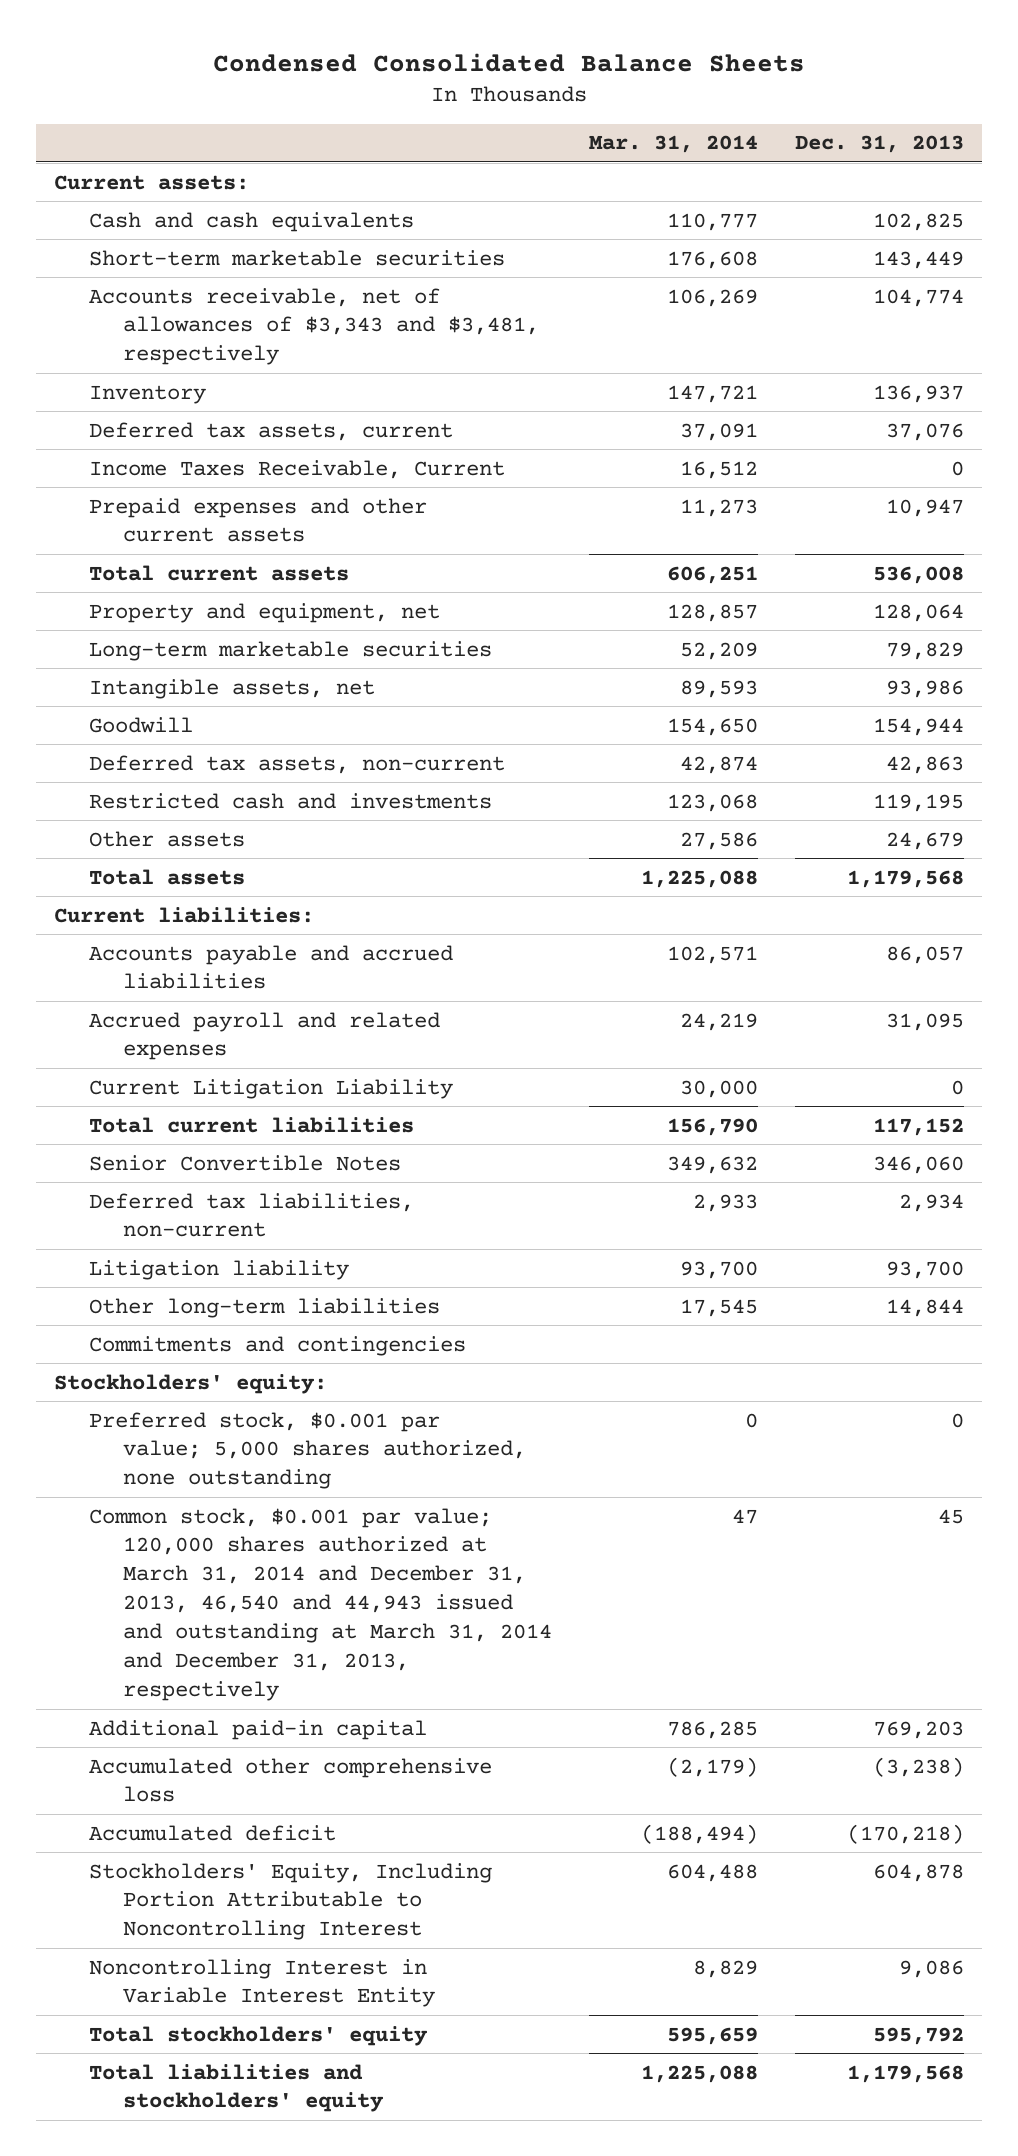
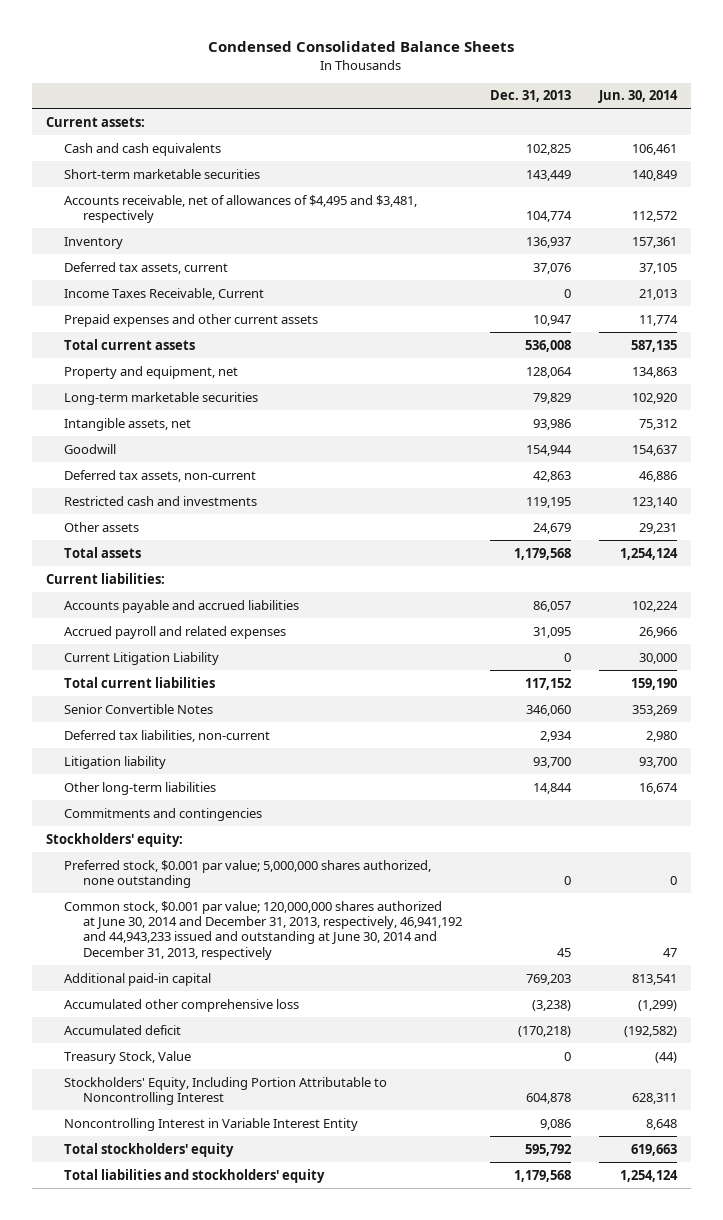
[588,135,758,154] Mar. 31, 2014 -> none
none -> [597,90,678,104] Jun. 30, 2014
[88,287,540,366] Accounts receivable, net of allowances of $3,343 and $3,481, respectively -> [64,194,418,224] Accounts receivable, net of allowances of $4,495 and $3,481, respectively
[88,1411,527,1490] Preferred stock, $0.001 par value; 5,000 shares authorized, none outstanding -> [64,859,432,889] Preferred stock, $0.001 par value; 5,000,000 shares authorized, none outstanding
[88,1507,553,1702] Common stock, $0.001 par value; 120,000 shares authorized at March 31, 2014 and December 31, 2013, 46,540 and 44,943 issued and outstanding at March 31, 2014 and December 31, 2013, respectively -> [64,900,462,960] Common stock, $0.001 par value; 120,000,000 shares authorized at June 30, 2014 and December 31, 2013, respectively, 46,941,192 and 44,943,233 issued and outstanding at June 30, 2014 and December 31, 2013, respectively
none -> [64,1050,192,1064] Treasury Stock, Value

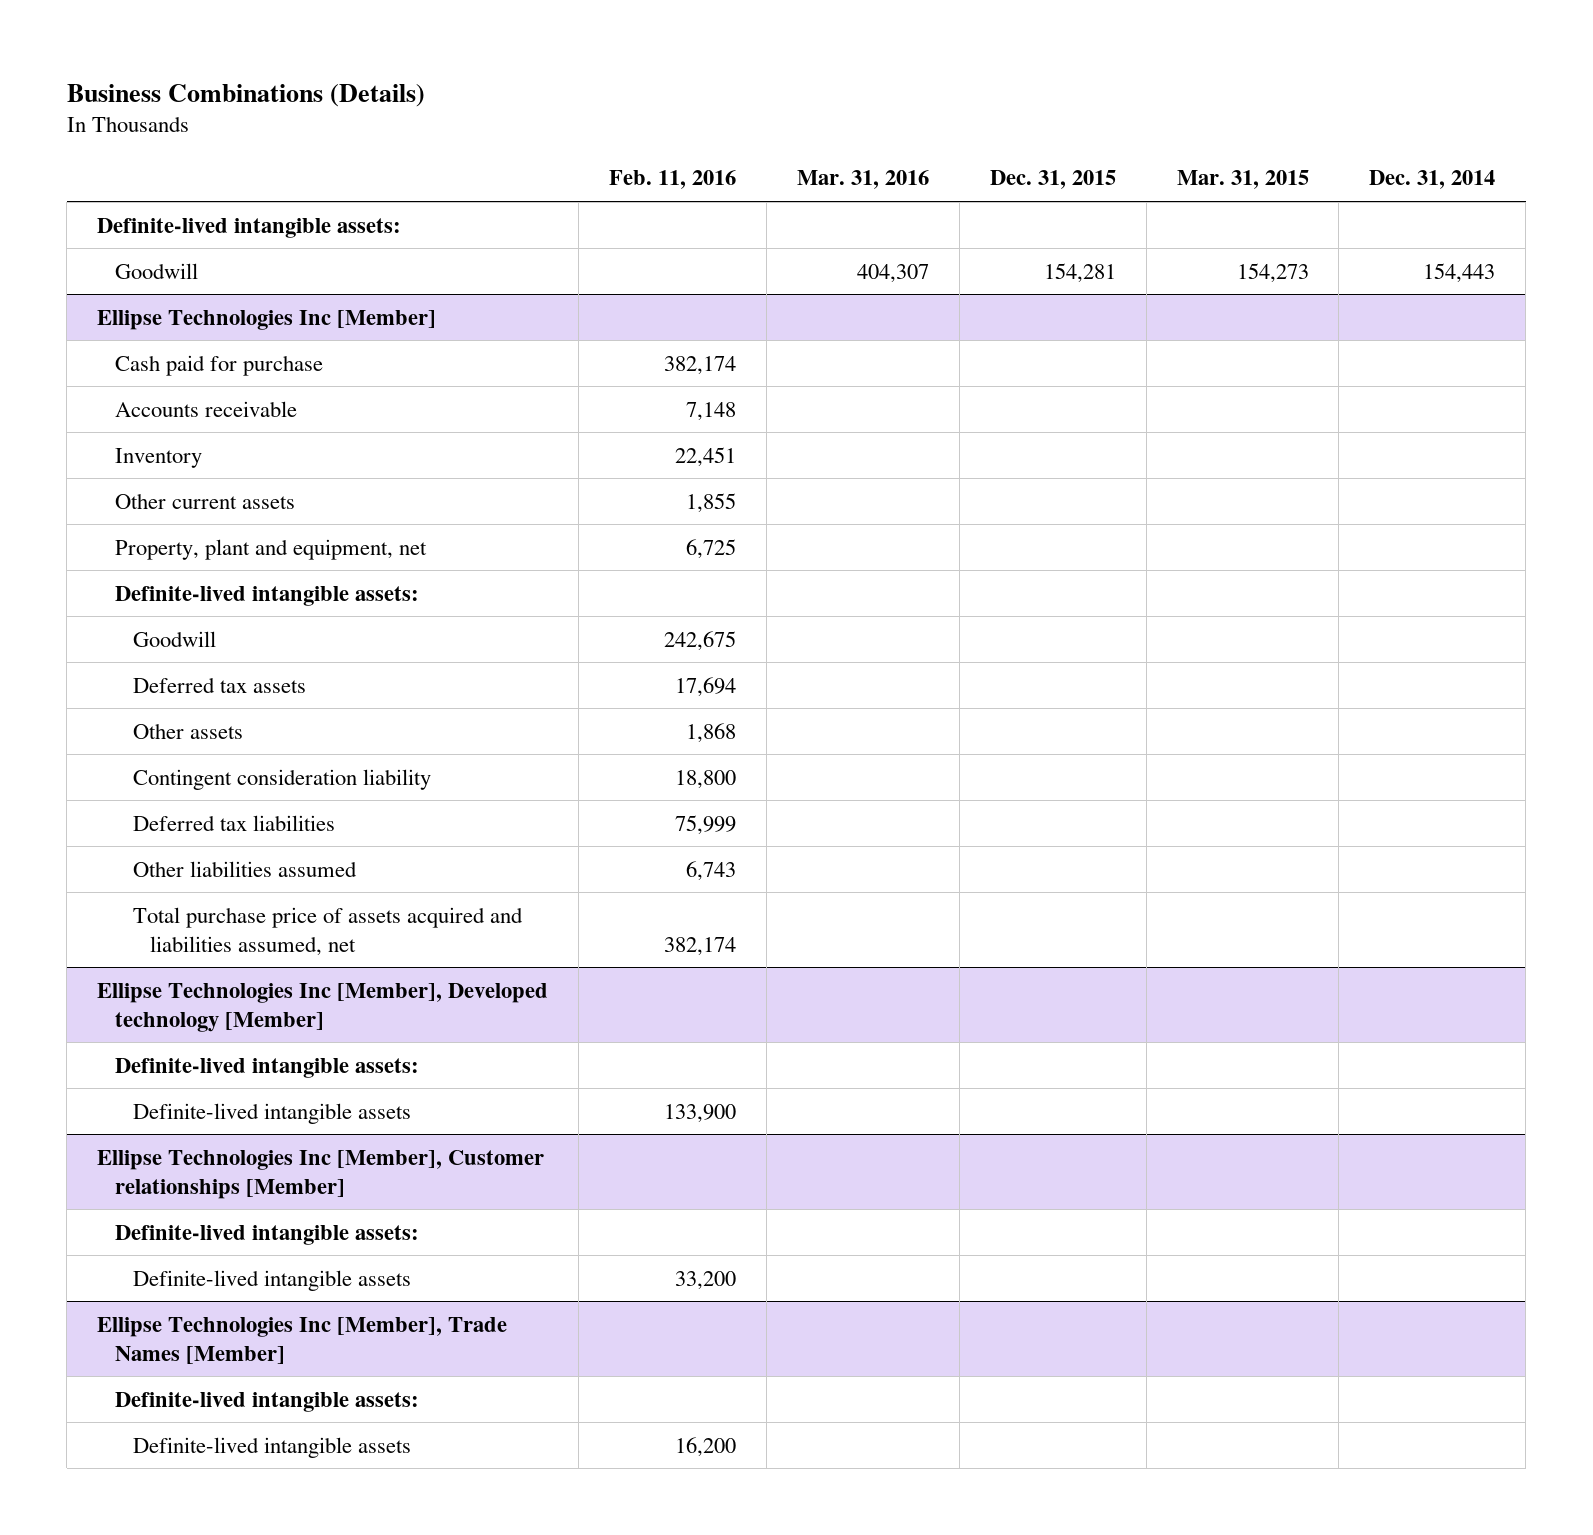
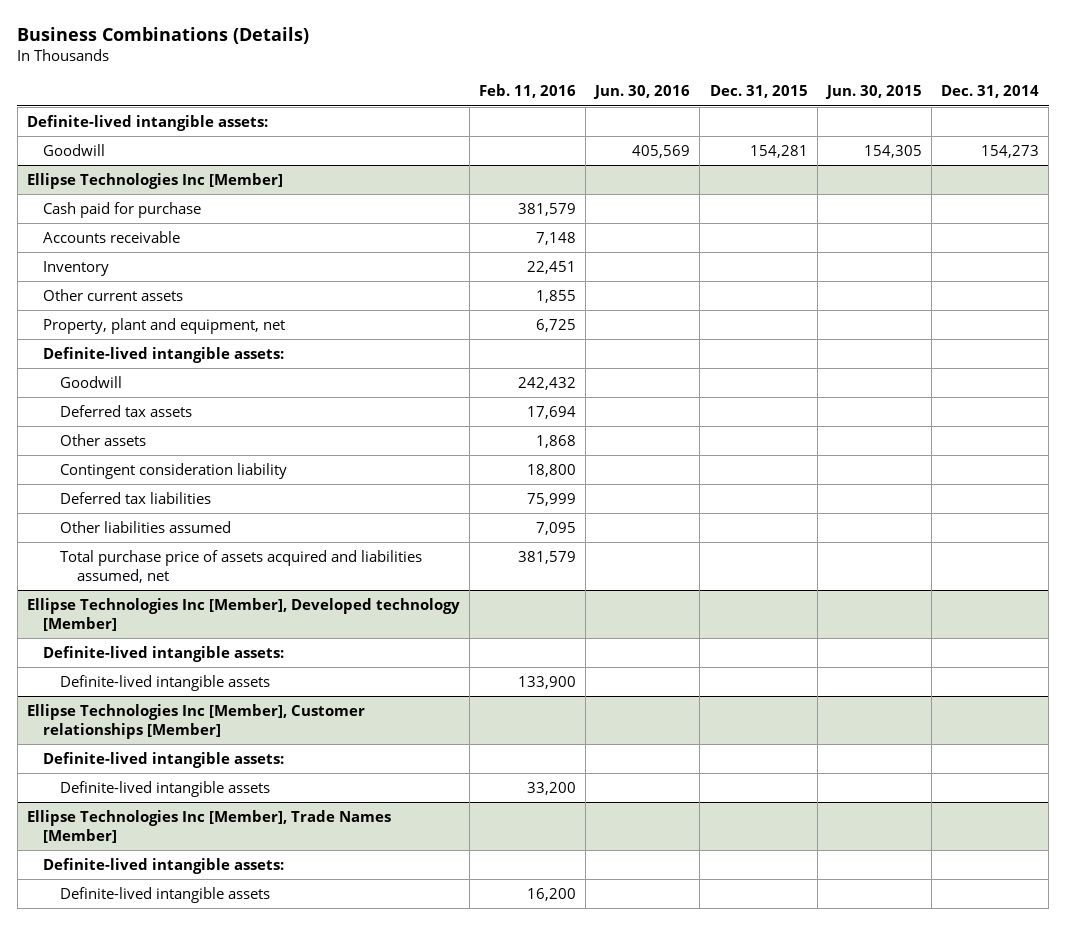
[796,170,929,190] Mar. 31, 2016 -> none
[1176,170,1309,190] Mar. 31, 2015 -> none
none -> [593,85,691,100] Jun. 30, 2016
none -> [824,85,922,100] Jun. 30, 2015
[1423,262,1496,283] 154,443 -> [980,145,1039,159] 154,273
[664,355,737,375] 382,174 -> [518,203,577,217] 381,579
[664,630,737,651] 242,675 -> [518,377,577,391] 242,432
[686,860,737,881] 6,743 -> [536,522,577,536] 7,095
[664,936,737,956] 382,174 -> [518,551,577,565] 381,579

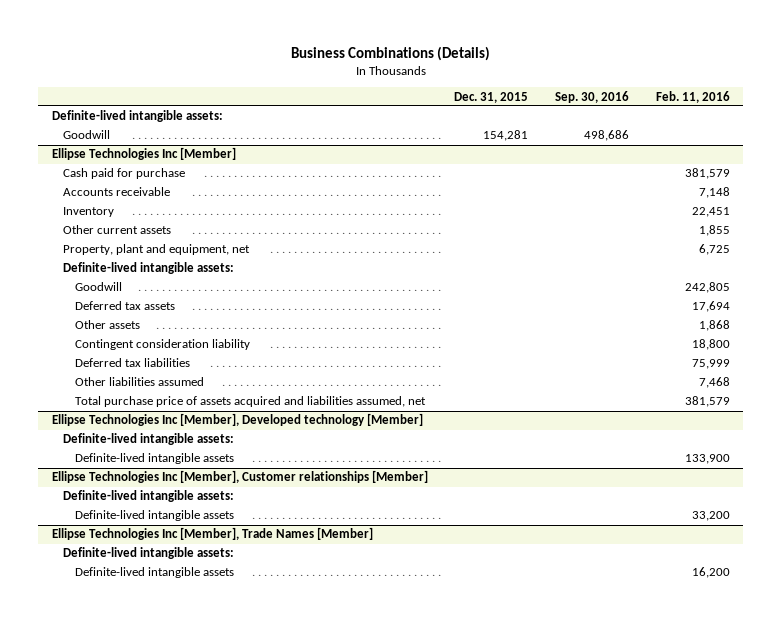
[593,85,691,100] Jun. 30, 2016 -> none
[824,85,922,100] Jun. 30, 2015 -> none
[940,85,1039,99] Dec. 31, 2014 -> none
none -> [554,90,629,103] Sep. 30, 2016
[518,377,577,391] 242,432 -> [684,282,730,294] 242,805
[536,522,577,536] 7,095 -> [698,377,730,389] 7,468

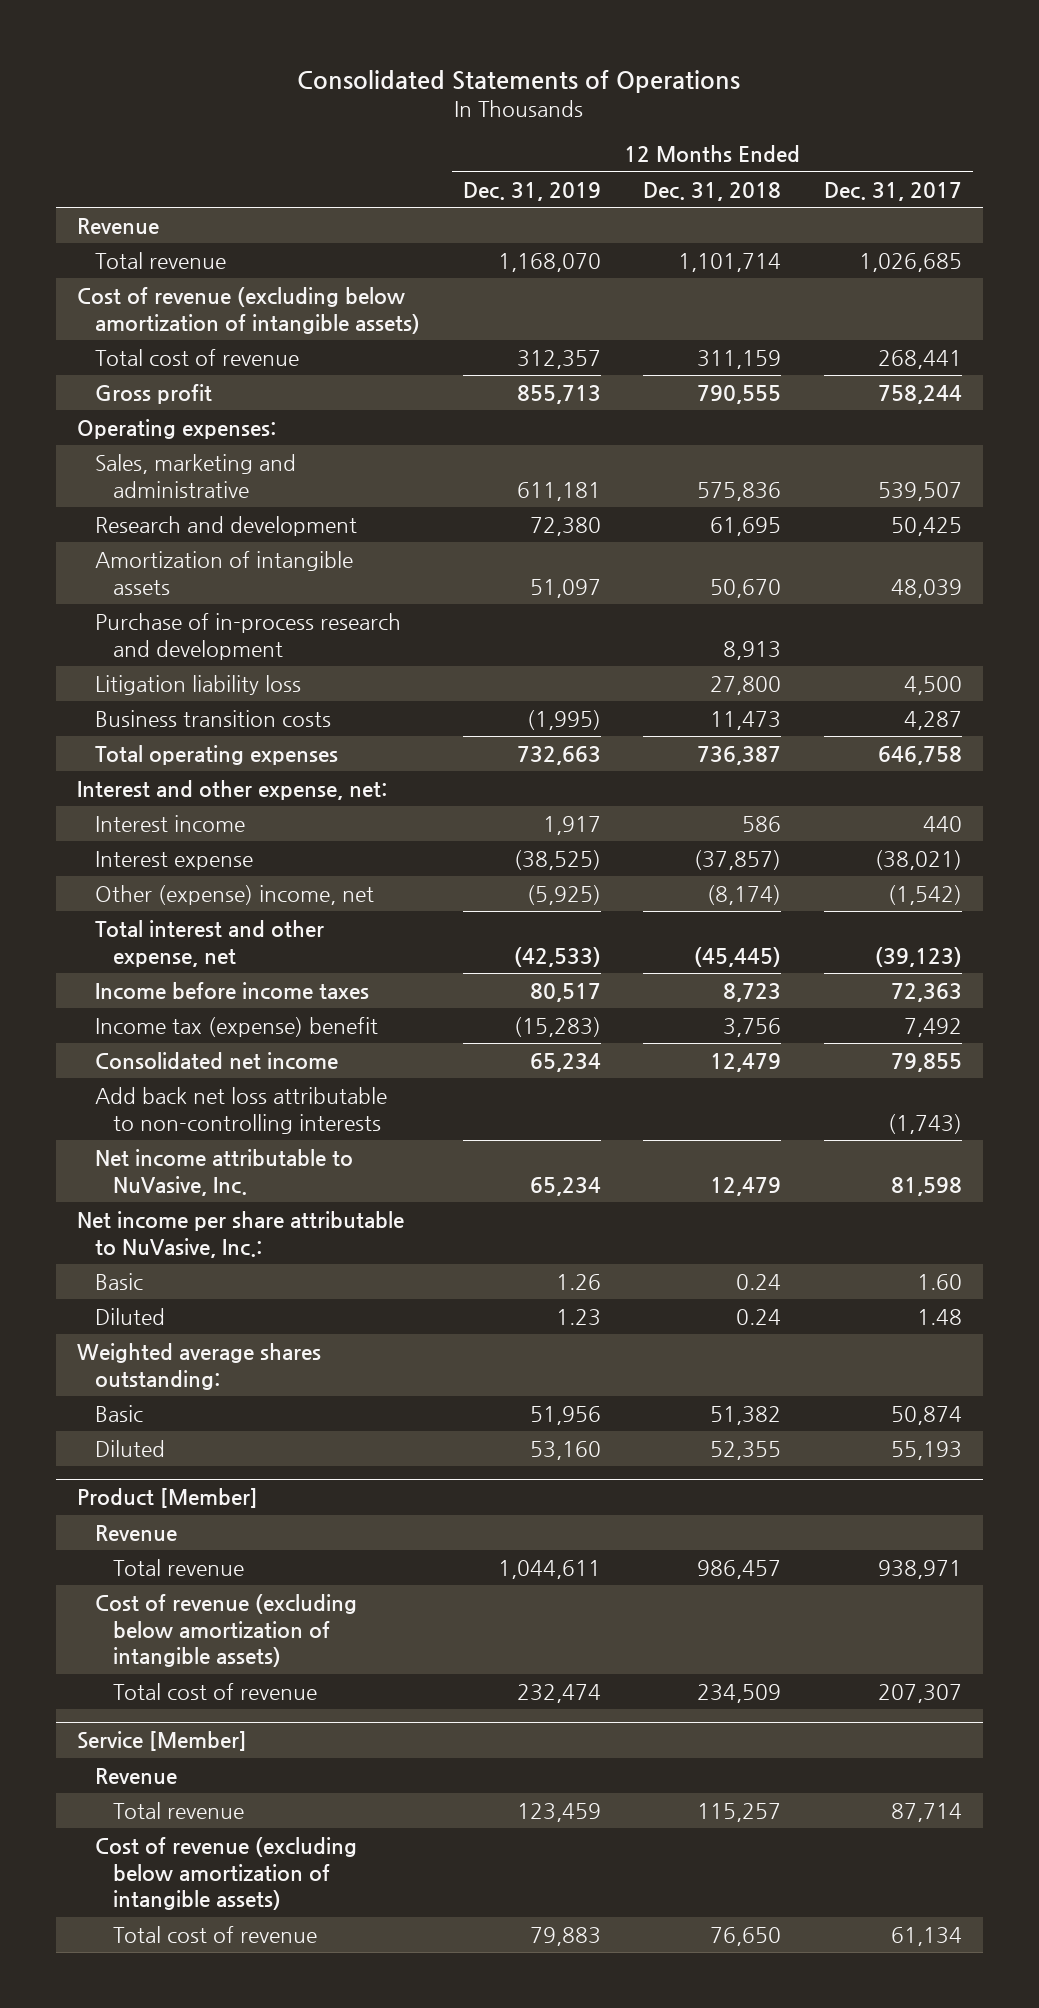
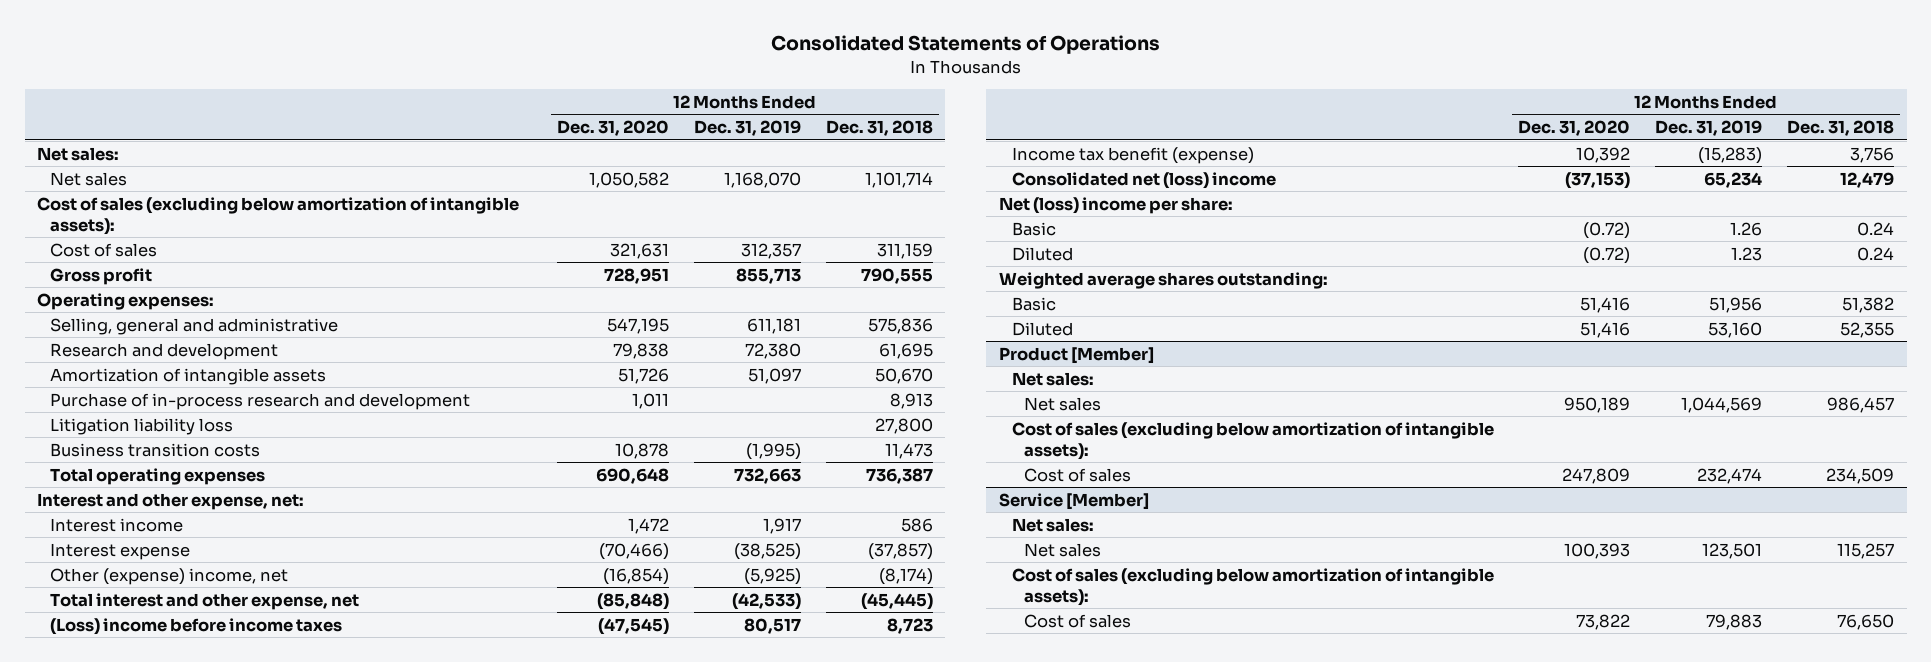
[823,181,962,201] Dec. 31, 2017 -> none
none -> [556,120,669,137] Dec. 31, 2020
[76,217,159,234] Revenue -> [37,146,120,161] Net sales:
[94,251,226,269] Total revenue -> [50,171,128,186] Net sales
[76,286,420,334] Cost of revenue (excluding below amortization of intangible assets) -> [37,196,520,235] Cost of sales (excluding below amortization of intangible assets):
[94,348,299,366] Total cost of revenue -> [50,242,158,257] Cost of sales
[94,453,296,498] Sales, marketing and administrative -> [50,317,339,335] Selling, general and administrative
[94,1051,338,1070] Consolidated net income -> none
[94,1086,387,1134] Add back net loss attributable to non-controlling interests -> none
[94,981,369,1000] Income before income taxes -> [50,617,343,635] (Loss) income before income taxes
[94,1016,378,1037] Income tax (expense) benefit -> [1011,146,1254,164] Income tax benefit (expense)
[94,1148,353,1196] Net income attributable to NuVasive, Inc. -> [1011,171,1276,189] Consolidated net (loss) income
[76,1210,404,1258] Net income per share attributable to NuVasive, Inc.: -> [998,196,1233,214] Net (loss) income per share:
[112,1558,244,1576] Total revenue -> none
[94,1524,177,1541] Revenue -> [1011,371,1094,386] Net sales:
none -> [1024,396,1102,411] Net sales
[94,1593,357,1668] Cost of revenue (excluding below amortization of intangible assets) -> [1011,421,1494,460] Cost of sales (excluding below amortization of intangible assets):
[112,1682,317,1700] Total cost of revenue -> [1024,467,1132,482] Cost of sales
[112,1801,244,1819] Total revenue -> none
[94,1767,177,1784] Revenue -> [1011,517,1094,532] Net sales:
none -> [1024,542,1102,557] Net sales
[94,1836,357,1911] Cost of revenue (excluding below amortization of intangible assets) -> [1011,567,1494,606] Cost of sales (excluding below amortization of intangible assets):
[112,1925,317,1943] Total cost of revenue -> [1024,613,1132,628] Cost of sales

